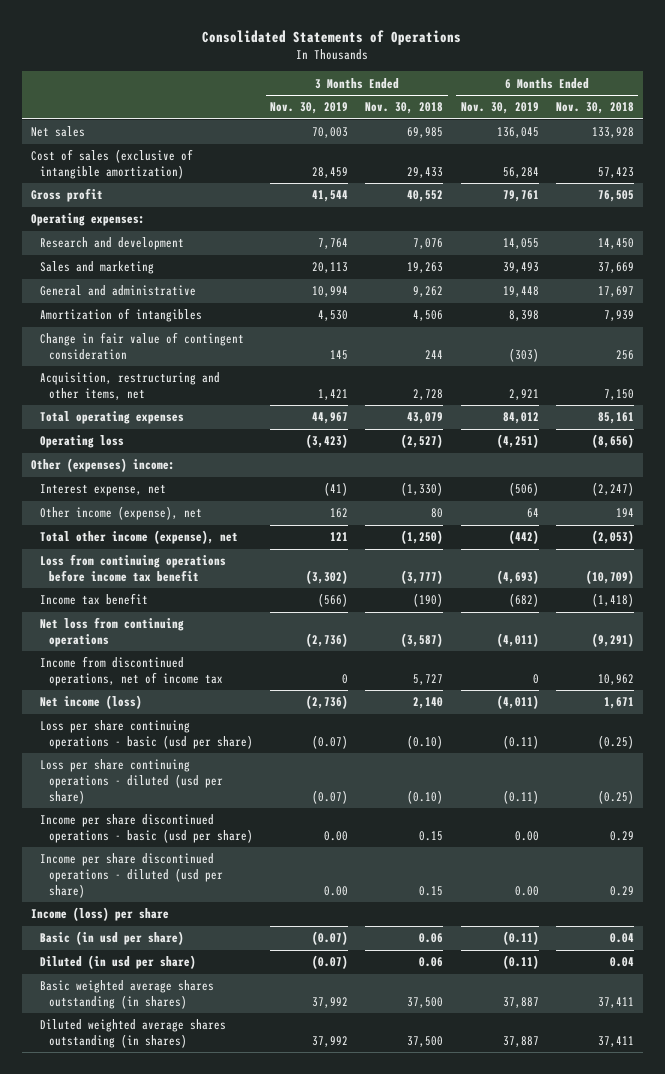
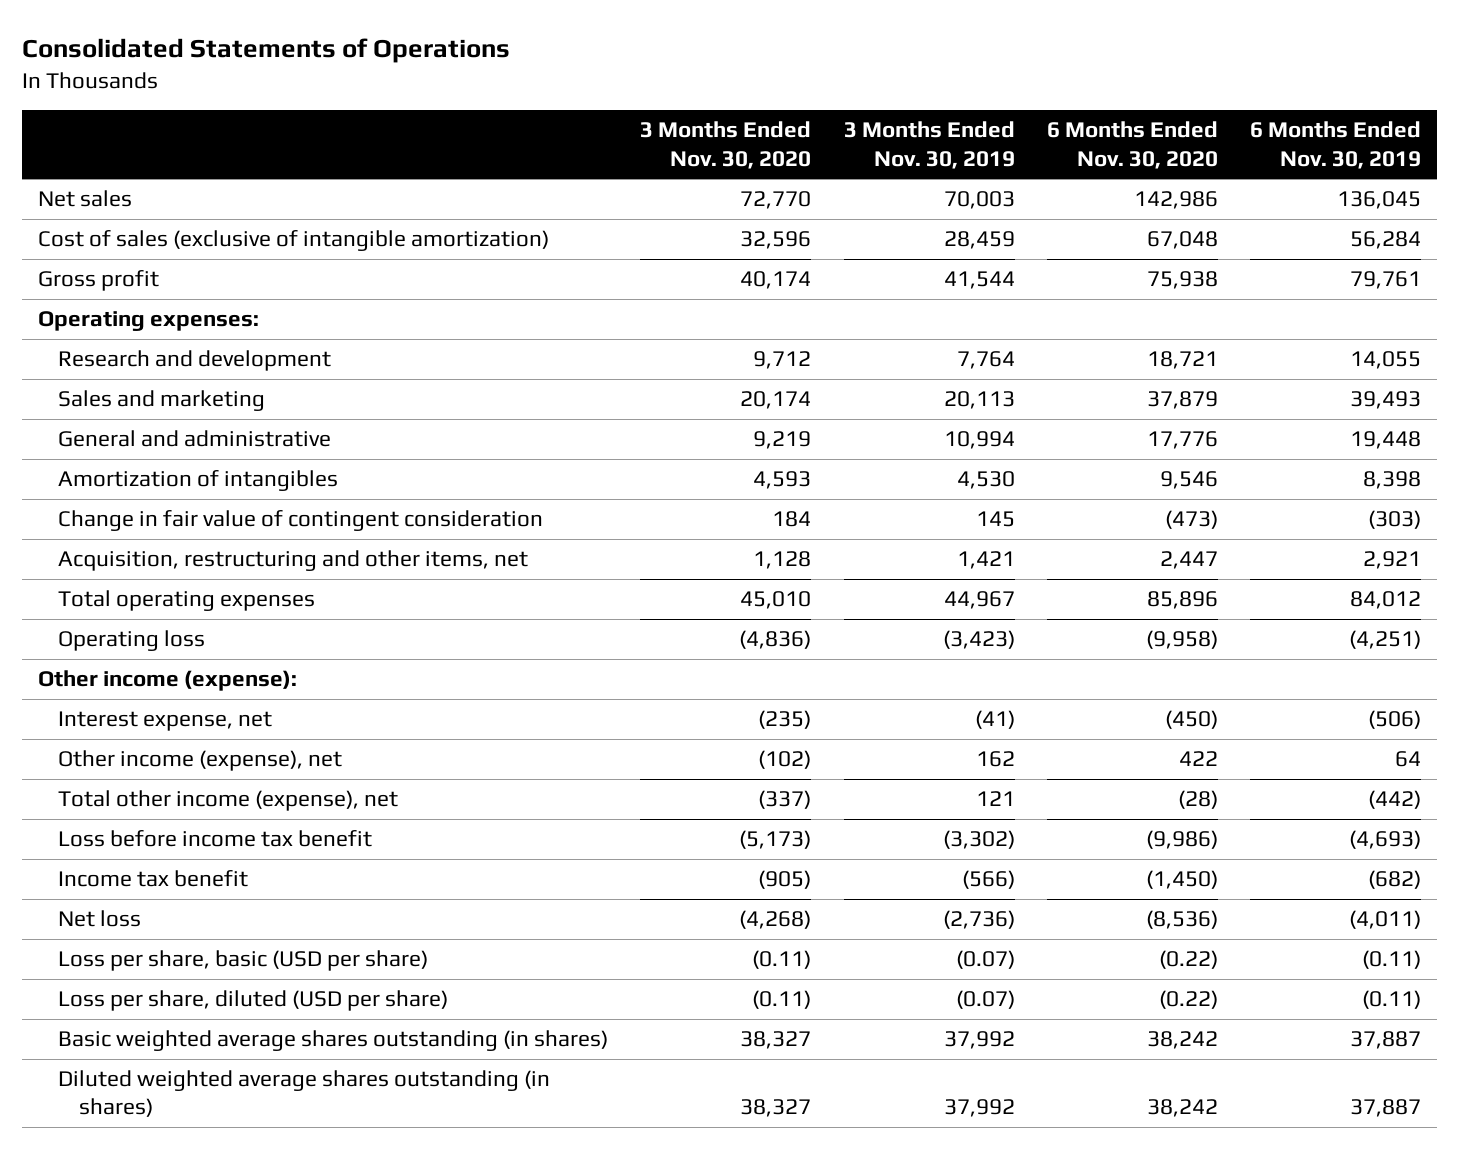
[365,102,444,115] Nov. 30, 2018 -> none
[555,102,634,115] Nov. 30, 2018 -> none
none -> [640,121,812,169] 3 Months Ended Nov. 30, 2020
none -> [1046,121,1218,169] 6 Months Ended Nov. 30, 2020
[30,458,175,473] Other (expenses) income: -> [37,670,297,692] Other income (expense):
[39,554,226,582] Loss from continuing operations before income tax benefit -> [58,830,373,848] Loss before income tax benefit
[39,617,184,647] Net loss from continuing operations -> none
[39,656,224,686] Income from discontinued operations, net of income tax -> none
[39,720,254,749] Loss per share continuing operations - basic (usd per share) -> none
[39,759,224,804] Loss per share continuing operations - diluted (usd per share) -> none
[39,814,254,843] Income per share discontinued operations - basic (usd per share) -> none
[39,853,224,898] Income per share discontinued operations - diluted (usd per share) -> none
[30,907,169,922] Income (loss) per share -> none
[39,695,142,710] Net income (loss) -> [58,910,142,928] Net loss
[39,931,184,946] Basic (in usd per share) -> [58,950,429,972] Loss per share, basic (USD per share)
[39,955,196,970] Diluted (in usd per share) -> [58,990,449,1012] Loss per share, diluted (USD per share)

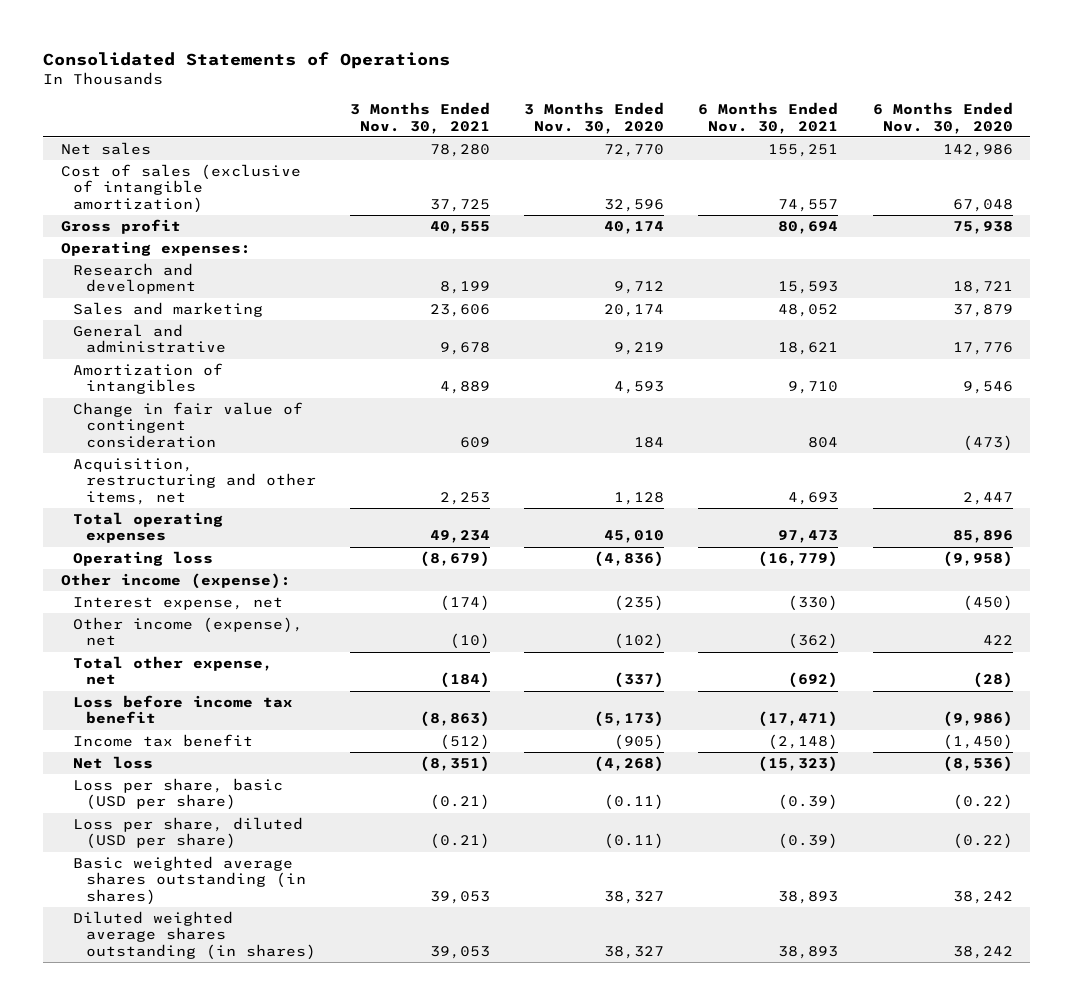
[843,121,1015,169] 3 Months Ended Nov. 30, 2019 -> none
[1250,121,1422,169] 6 Months Ended Nov. 30, 2019 -> none
none -> [349,102,490,134] 3 Months Ended Nov. 30, 2021
none -> [698,102,839,134] 6 Months Ended Nov. 30, 2021
[58,790,399,812] Total other income (expense), net -> [73,655,274,686] Total other expense, net

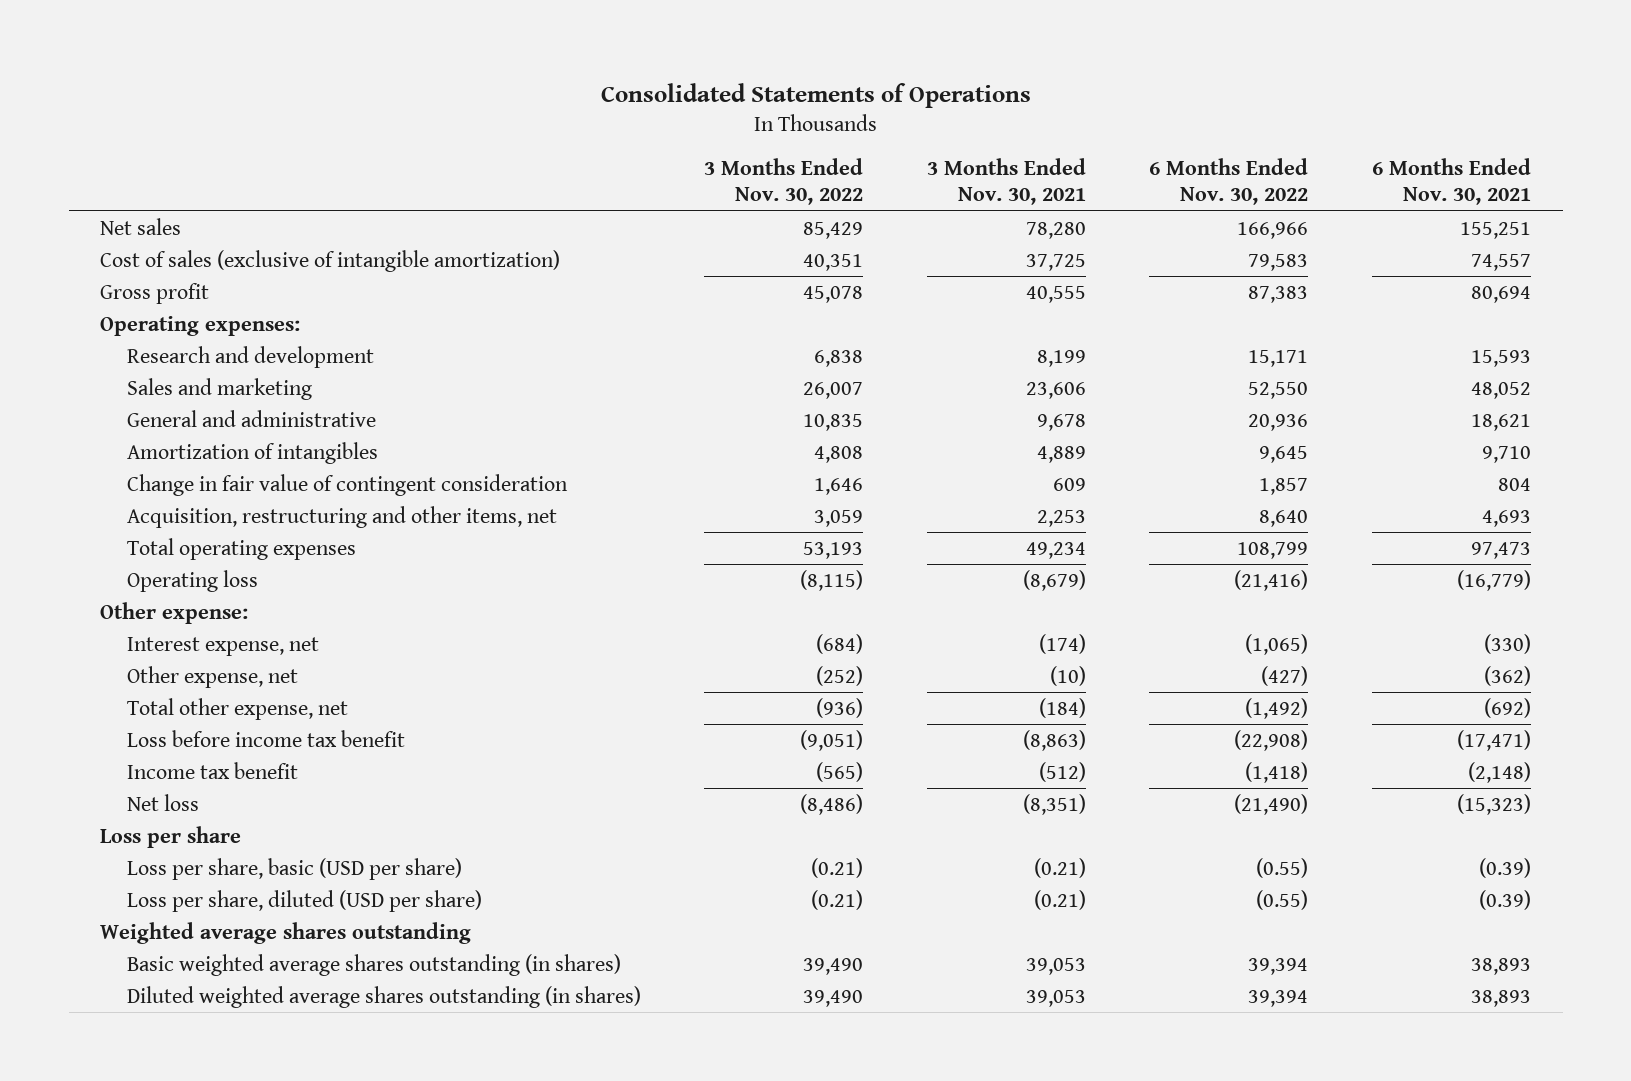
[524,102,665,134] 3 Months Ended Nov. 30, 2020 -> none
[872,102,1013,134] 6 Months Ended Nov. 30, 2020 -> none
none -> [704,158,864,206] 3 Months Ended Nov. 30, 2022
none -> [1149,158,1309,206] 6 Months Ended Nov. 30, 2022
[60,572,291,589] Other income (expense): -> [100,601,249,624] Other expense:
[73,616,304,647] Other income (expense), net -> [126,665,298,688] Other expense, net
none -> [100,825,242,848] Loss per share
none -> [100,921,472,944] Weighted average shares outstanding

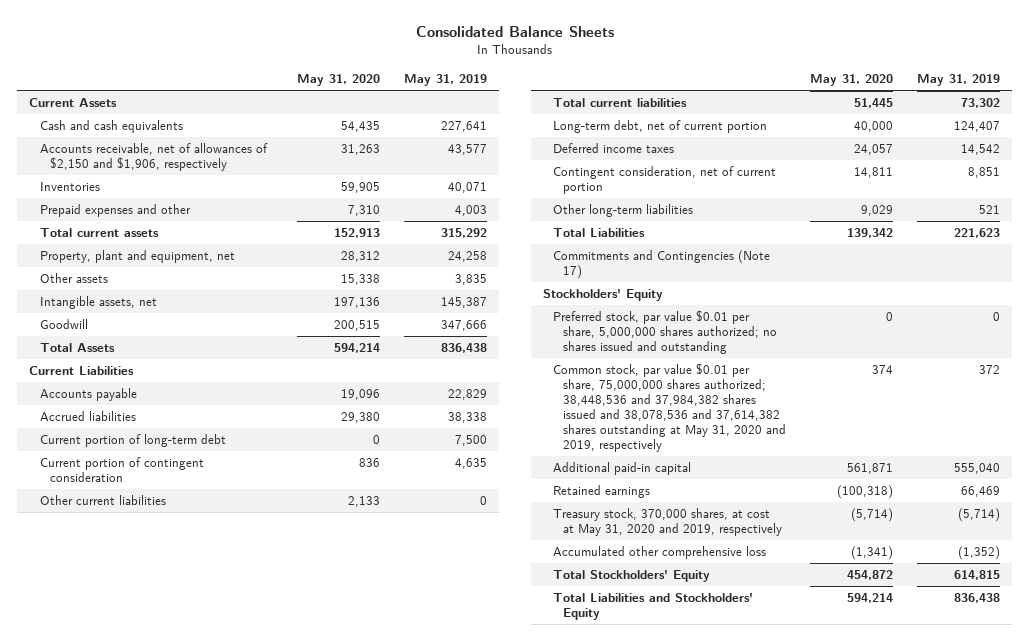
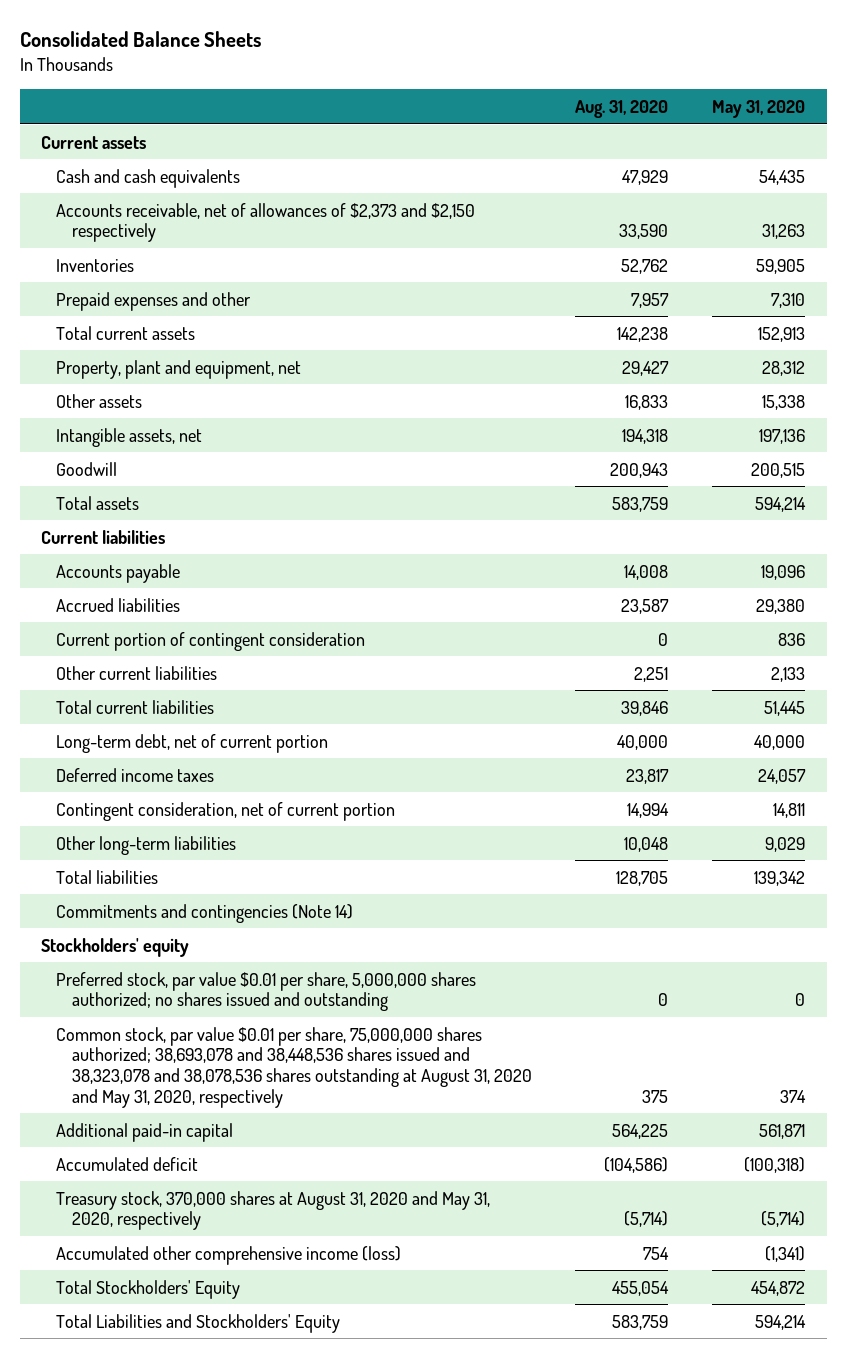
[403,73,487,86] May 31, 2019 -> none
none -> [575,99,669,118] Aug. 31, 2020
[29,98,118,108] Current Assets -> [41,135,147,149] Current assets
[39,143,268,171] Accounts receivable, net of allowances of $2,150 and $1,906, respectively -> [56,202,476,243] Accounts receivable, net of allowances of $2,373 and $2,150 respectively
[39,343,115,353] Total Assets -> [56,495,140,510] Total assets
[29,366,135,376] Current Liabilities -> [41,529,166,544] Current liabilities
[39,434,226,448] Current portion of long-term debt -> none
[552,228,645,238] Total Liabilities -> [56,869,159,884] Total liabilities
[552,250,770,279] Commitments and Contingencies (Note 17) -> [56,903,354,923] Commitments and contingencies (Note 14)
[542,289,663,302] Stockholders' Equity -> [41,937,190,957] Stockholders' equity
[552,363,786,452] Common stock, par value $0.01 per share, 75,000,000 shares authorized; 38,448,536 and 37,984,382 shares issued and 38,078,536 and 37,614,382 shares outstanding at May 31, 2020 and 2019, respectively -> [56,1026,532,1108] Common stock, par value $0.01 per share, 75,000,000 shares authorized; 38,693,078 and 38,448,536 shares issued and 38,323,078 and 38,078,536 shares outstanding at August 31, 2020 and May 31, 2020, respectively
[552,485,650,499] Retained earnings -> [56,1156,199,1171] Accumulated deficit
[552,508,782,536] Treasury stock, 370,000 shares, at cost at May 31, 2020 and 2019, respectively -> [56,1190,491,1231] Treasury stock, 370,000 shares at August 31, 2020 and May 31, 2020, respectively
[552,546,766,560] Accumulated other comprehensive loss -> [56,1245,402,1265] Accumulated other comprehensive income (loss)

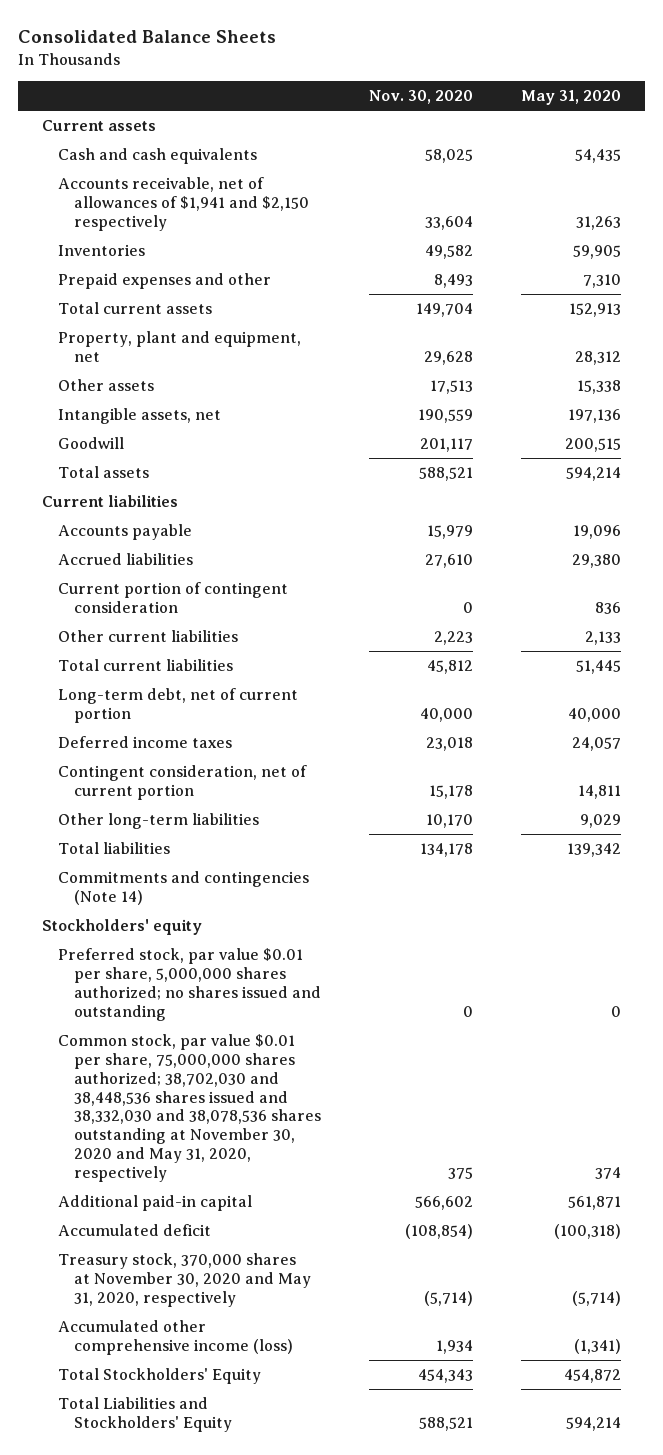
[575,99,669,118] Aug. 31, 2020 -> none
none -> [369,90,474,105] Nov. 30, 2020
[56,202,476,243] Accounts receivable, net of allowances of $2,373 and $2,150 respectively -> [58,177,310,231] Accounts receivable, net of allowances of $1,941 and $2,150 respectively
[56,1026,532,1108] Common stock, par value $0.01 per share, 75,000,000 shares authorized; 38,693,078 and 38,448,536 shares issued and 38,323,078 and 38,078,536 shares outstanding at August 31, 2020 and May 31, 2020, respectively -> [58,1034,322,1182] Common stock, par value $0.01 per share, 75,000,000 shares authorized; 38,702,030 and 38,448,536 shares issued and 38,332,030 and 38,078,536 shares outstanding at November 30, 2020 and May 31, 2020, respectively
[56,1190,491,1231] Treasury stock, 370,000 shares at August 31, 2020 and May 31, 2020, respectively -> [58,1253,312,1307] Treasury stock, 370,000 shares at November 30, 2020 and May 31, 2020, respectively

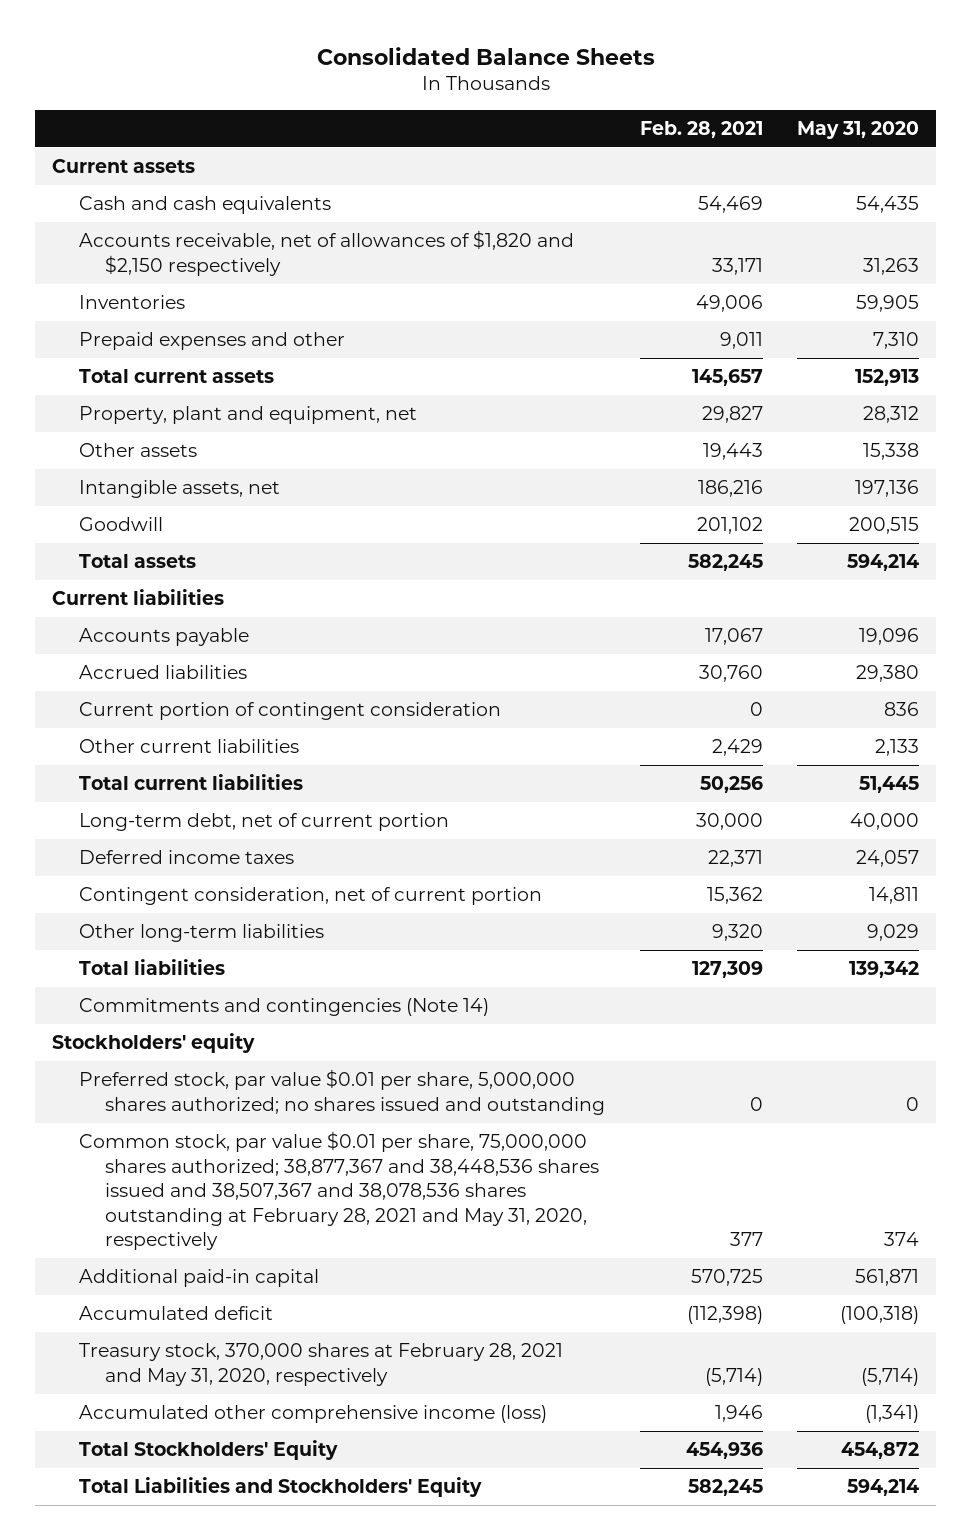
[369,90,474,105] Nov. 30, 2020 -> none
none -> [639,120,763,138] Feb. 28, 2021
[58,177,310,231] Accounts receivable, net of allowances of $1,941 and $2,150 respectively -> [78,230,574,276] Accounts receivable, net of allowances of $1,820 and $2,150 respectively
[58,1034,322,1182] Common stock, par value $0.01 per share, 75,000,000 shares authorized; 38,702,030 and 38,448,536 shares issued and 38,332,030 and 38,078,536 shares outstanding at November 30, 2020 and May 31, 2020, respectively -> [78,1131,600,1251] Common stock, par value $0.01 per share, 75,000,000 shares authorized; 38,877,367 and 38,448,536 shares issued and 38,507,367 and 38,078,536 shares outstanding at February 28, 2021 and May 31, 2020, respectively
[58,1253,312,1307] Treasury stock, 370,000 shares at November 30, 2020 and May 31, 2020, respectively -> [78,1343,563,1386] Treasury stock, 370,000 shares at February 28, 2021 and May 31, 2020, respectively

